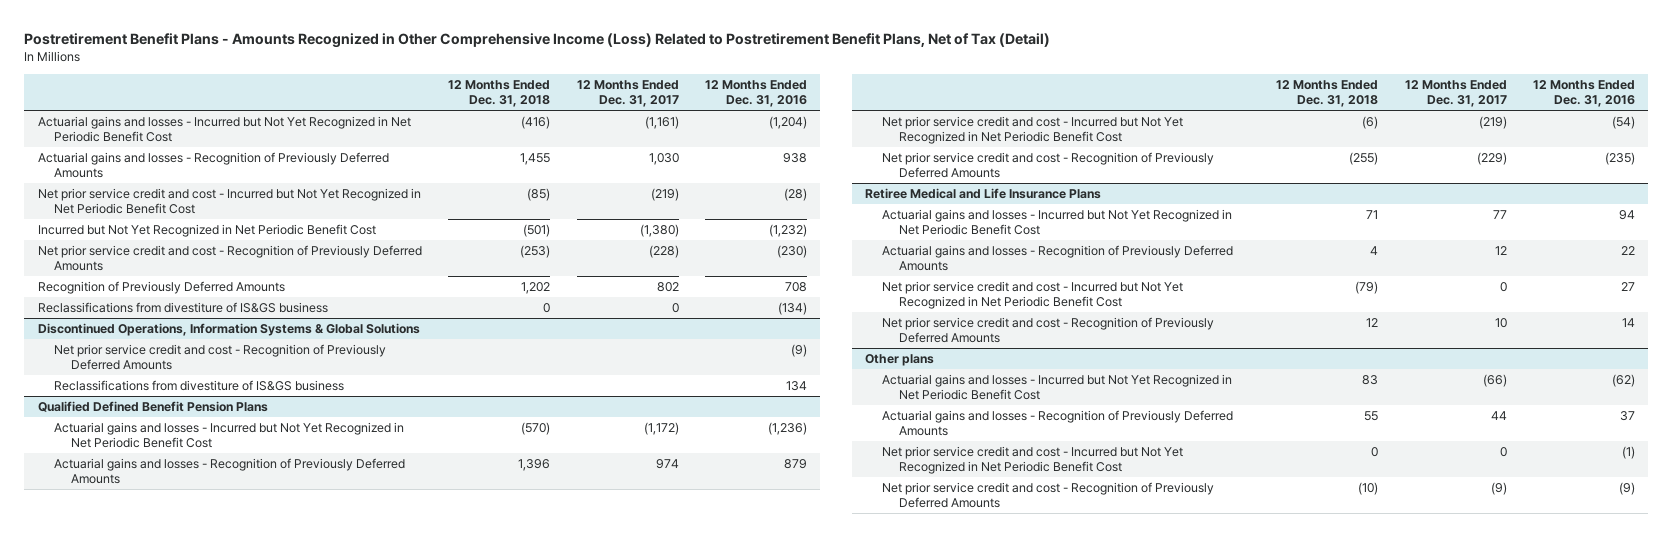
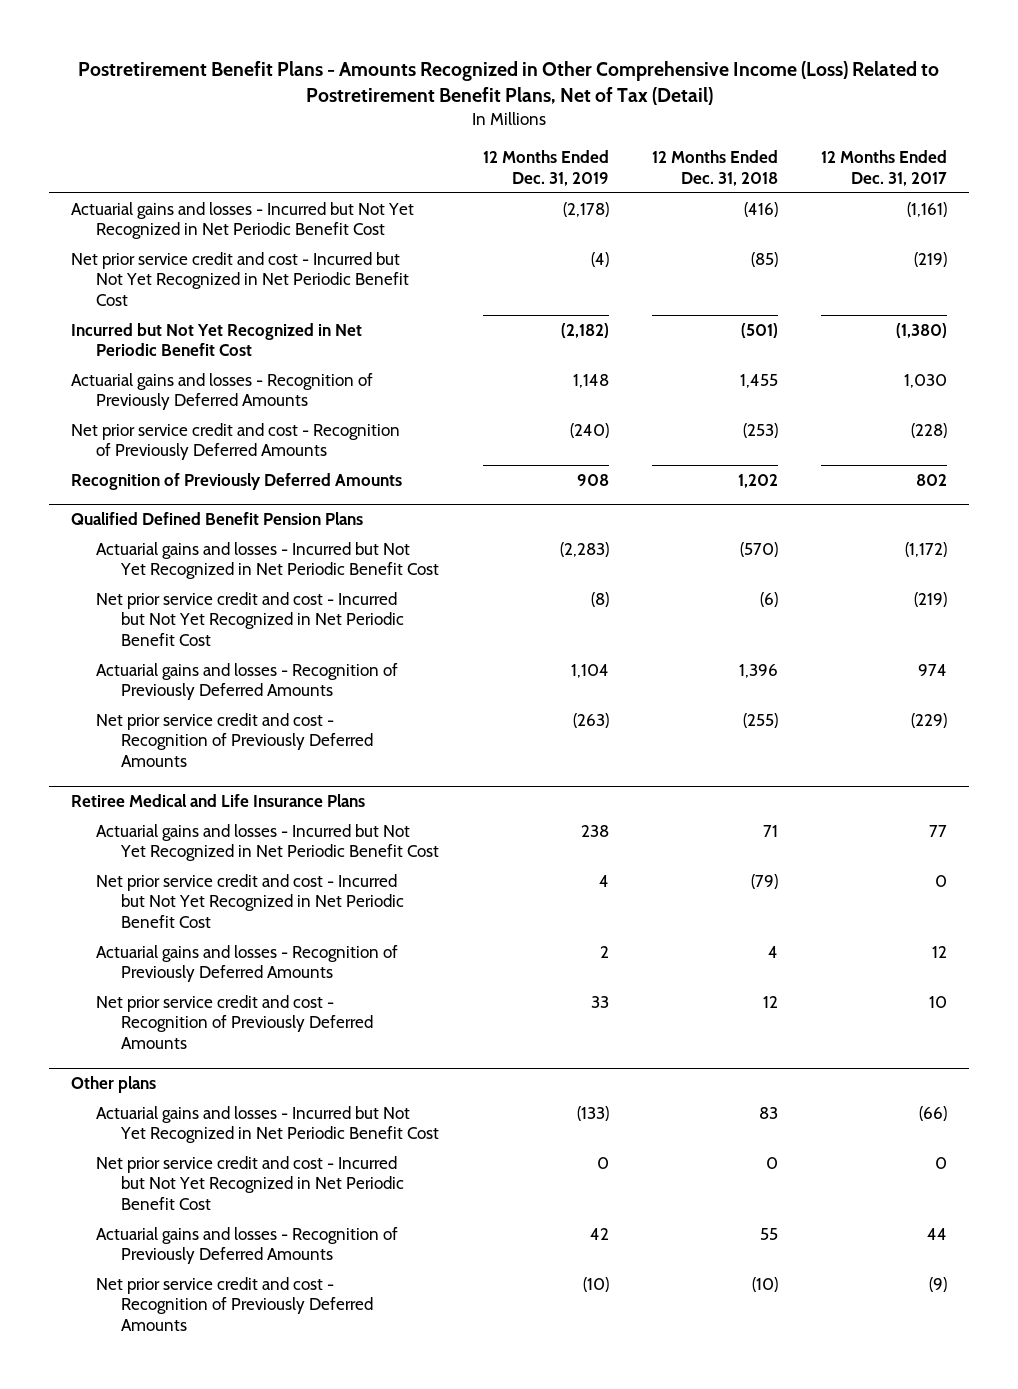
[705,79,808,108] 12 Months Ended Dec. 31, 2016 -> none
none -> [482,150,609,186] 12 Months Ended Dec. 31, 2019
[37,151,389,179] Actuarial gains and losses - Recognition of Previously Deferred Amounts -> [70,372,373,411] Actuarial gains and losses - Recognition of Previously Deferred Amounts
[37,301,328,313] Reclassifications from divestiture of IS&GS business -> none
[37,322,420,336] Discontinued Operations, Information Systems & Global Solutions -> none
[54,343,387,371] Net prior service credit and cost - Recognition of Previously Deferred Amounts -> none
[54,379,345,391] Reclassifications from divestiture of IS&GS business -> none
[54,457,406,485] Actuarial gains and losses - Recognition of Previously Deferred Amounts -> [95,662,398,701] Actuarial gains and losses - Recognition of Previously Deferred Amounts
[882,244,1234,272] Actuarial gains and losses - Recognition of Previously Deferred Amounts -> [95,944,398,983] Actuarial gains and losses - Recognition of Previously Deferred Amounts
[882,409,1234,437] Actuarial gains and losses - Recognition of Previously Deferred Amounts -> [95,1226,398,1265] Actuarial gains and losses - Recognition of Previously Deferred Amounts

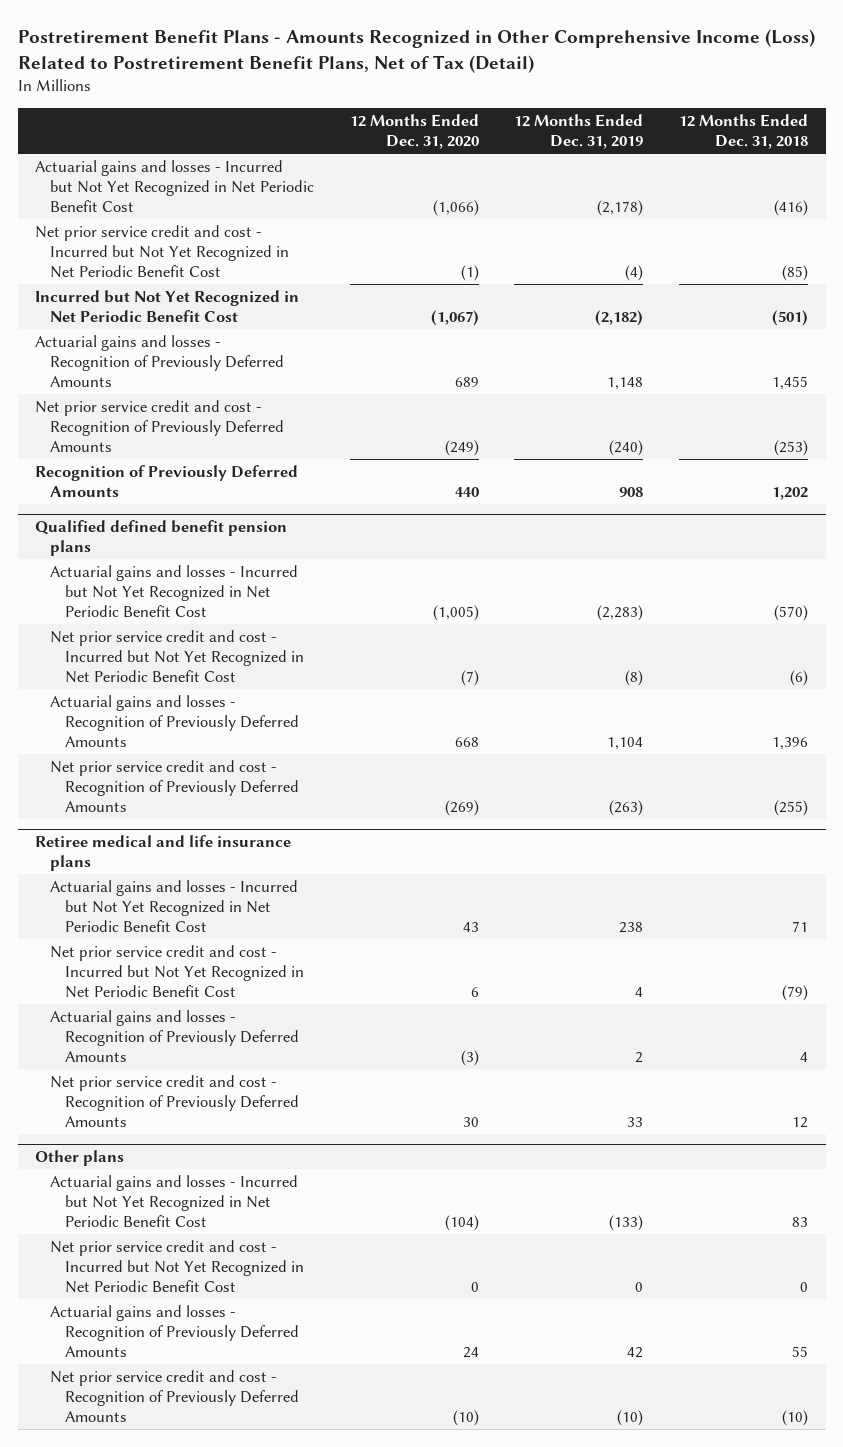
[820,150,947,186] 12 Months Ended Dec. 31, 2017 -> none
none -> [349,113,479,150] 12 Months Ended Dec. 31, 2020
[70,512,363,526] Qualified Defined Benefit Pension Plans -> [35,519,288,557] Qualified defined benefit pension plans
[70,794,365,808] Retiree Medical and Life Insurance Plans -> [35,834,292,872] Retiree medical and life insurance plans

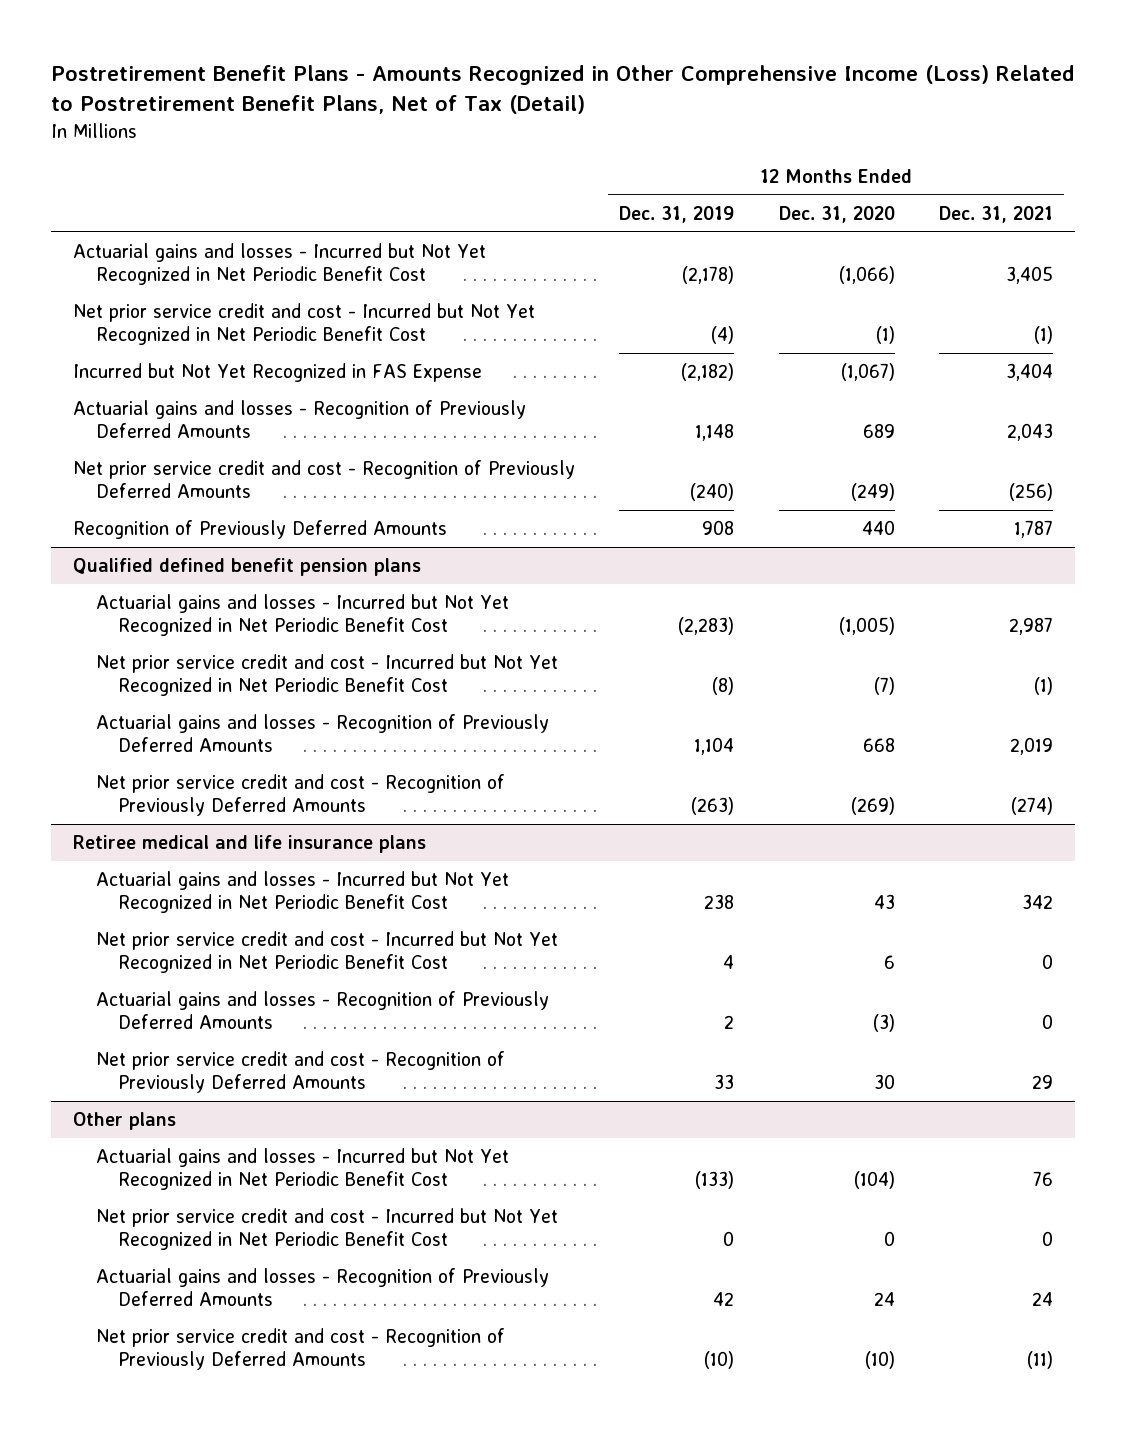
[678,113,808,150] 12 Months Ended Dec. 31, 2018 -> none
none -> [938,205,1053,223] Dec. 31, 2021
[35,289,300,322] Incurred but Not Yet Recognized in Net Periodic Benefit Cost -> [72,363,482,383] Incurred but Not Yet Recognized in FAS Expense

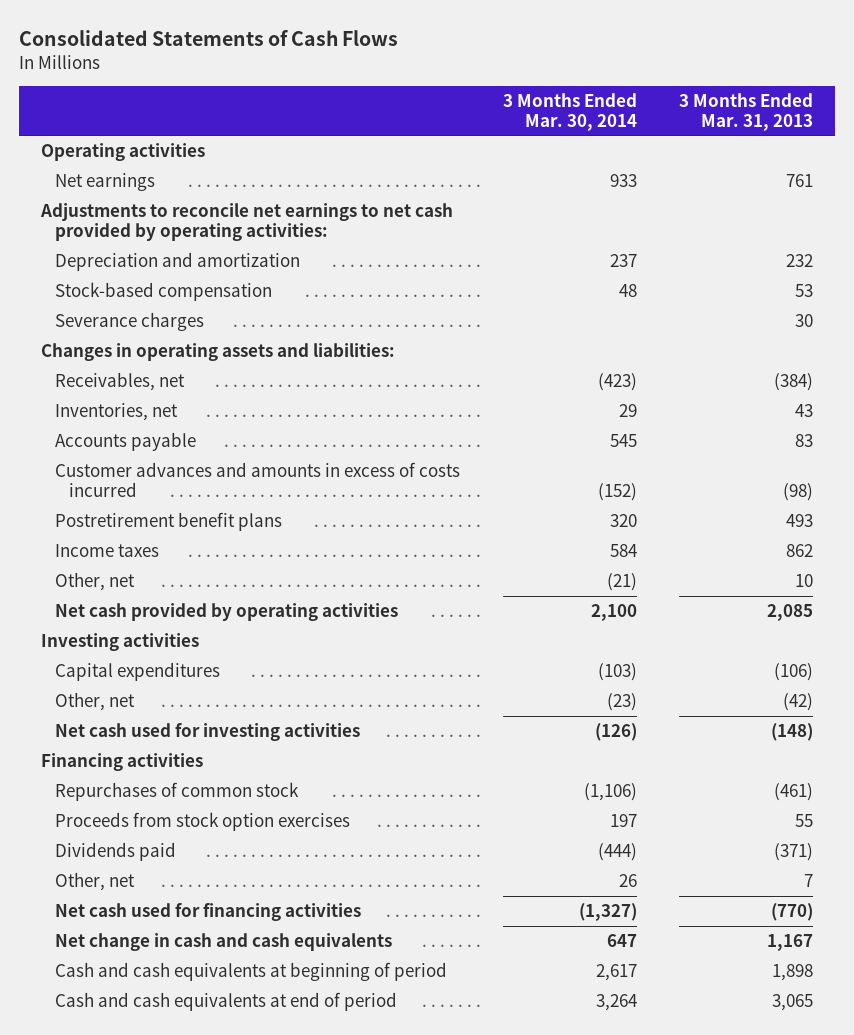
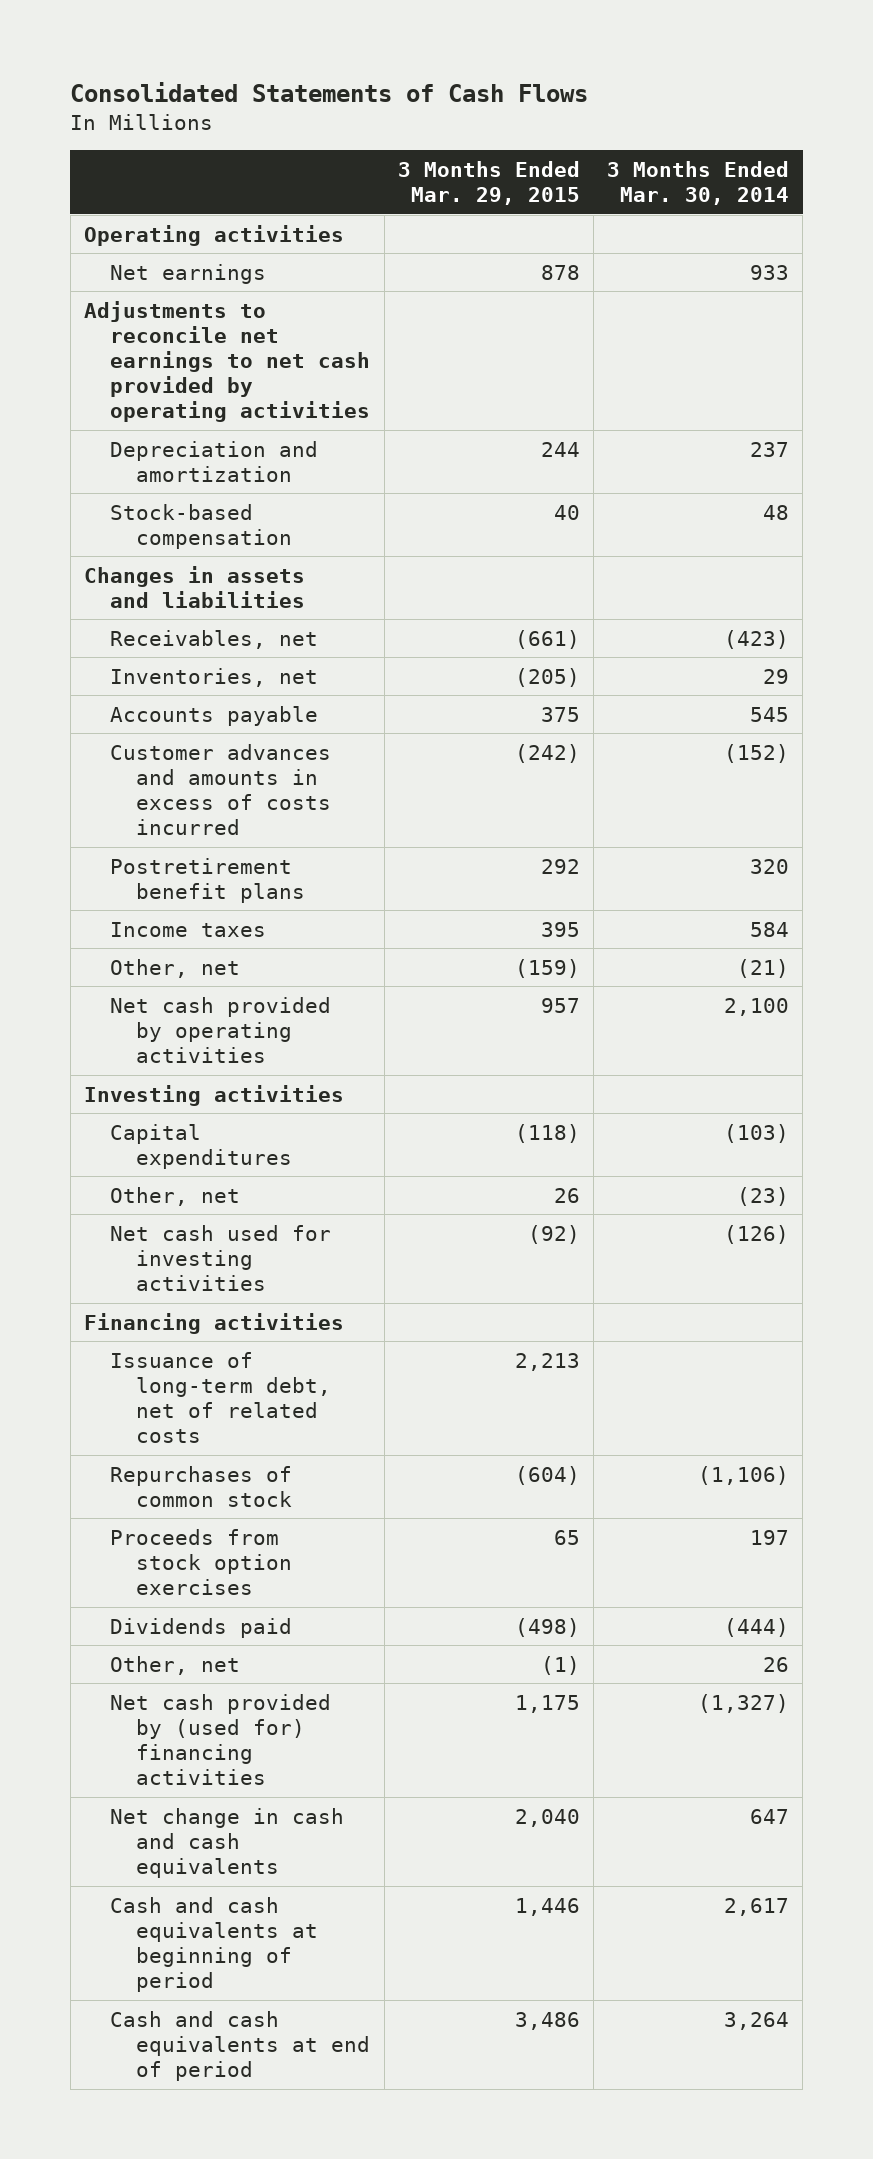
[679,92,814,131] 3 Months Ended Mar. 31, 2013 -> none
none -> [397,160,580,205] 3 Months Ended Mar. 29, 2015
[39,202,453,242] Adjustments to reconcile net earnings to net cash provided by operating activities: -> [84,300,371,423] Adjustments to reconcile net earnings to net cash provided by operating activities
[55,311,205,331] Severance charges -> none
[40,342,395,361] Changes in operating assets and liabilities: -> [84,565,306,608] Changes in assets and liabilities
none -> [110,1351,332,1444] Issuance of long-term debt, net of related costs
[55,902,362,921] Net cash used for financing activities -> [110,1693,332,1786] Net cash provided by (used for) financing activities

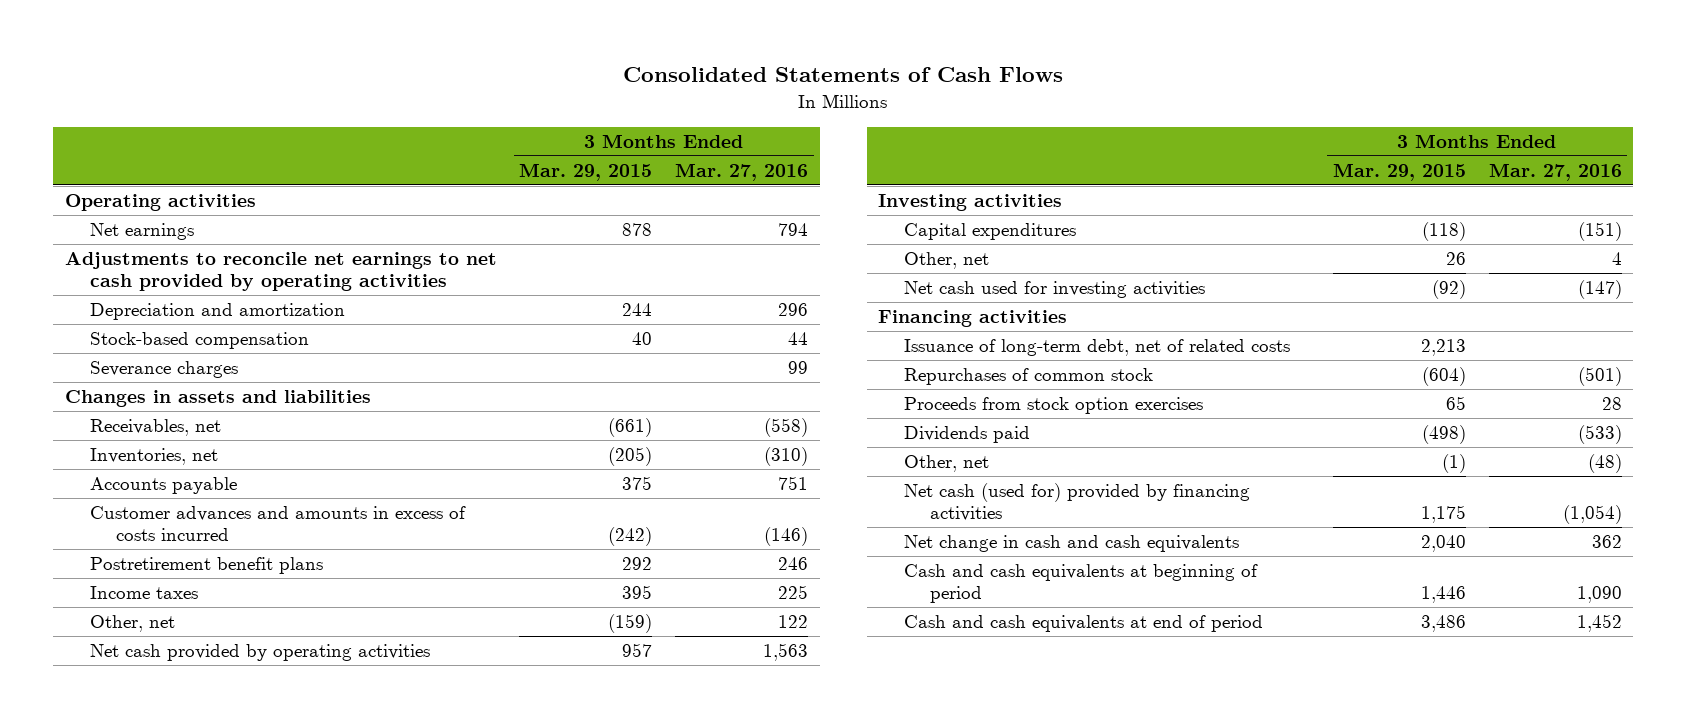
[607,160,790,205] 3 Months Ended Mar. 30, 2014 -> none
none -> [675,162,809,181] Mar. 27, 2016
none -> [90,361,239,379] Severance charges
[110,1693,332,1786] Net cash provided by (used for) financing activities -> [903,483,1250,522] Net cash (used for) provided by financing activities

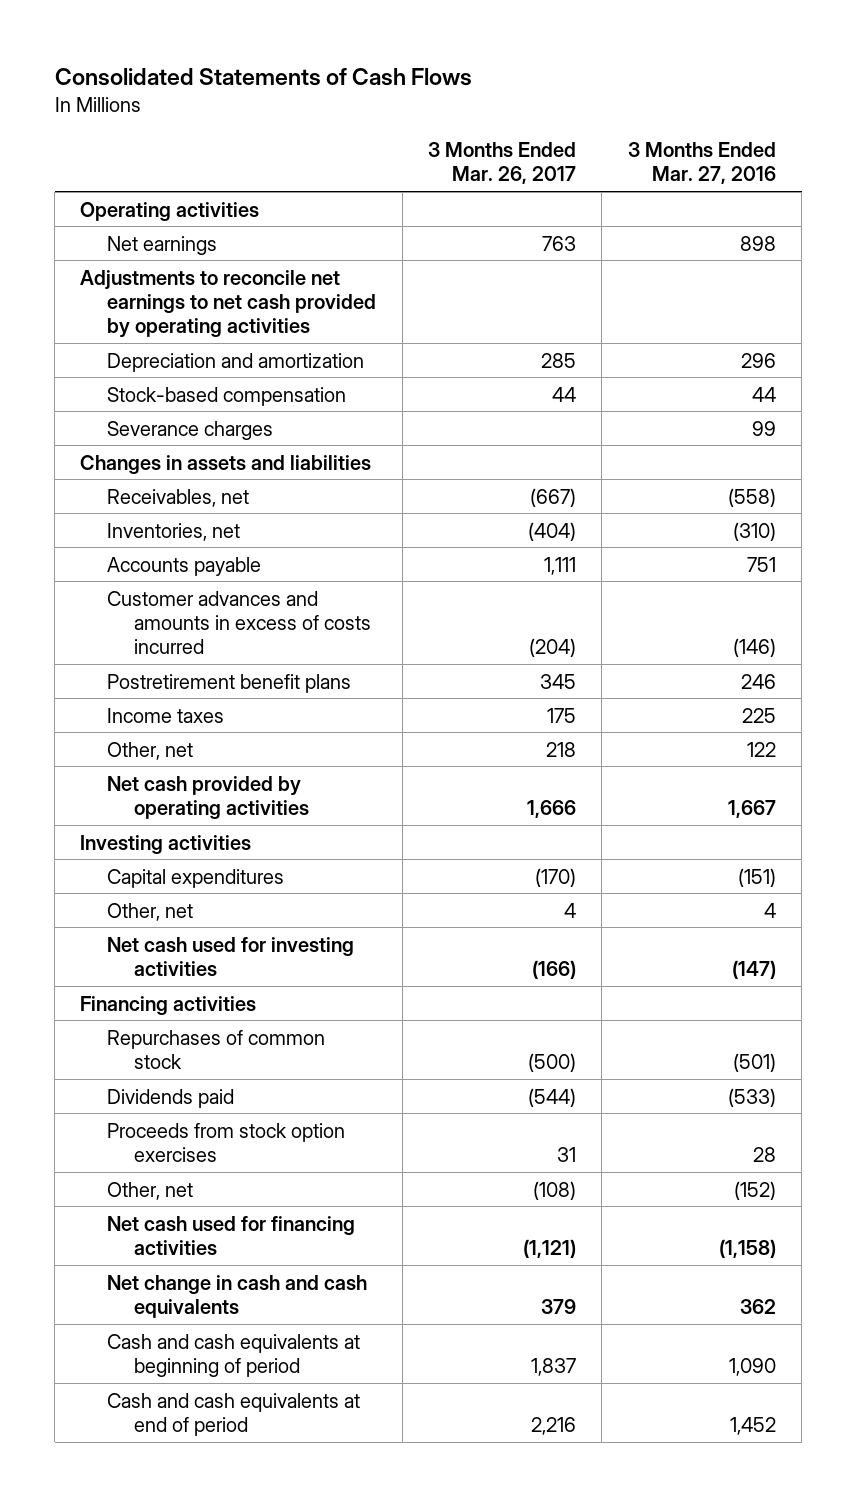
[519,162,653,181] Mar. 29, 2015 -> none
none -> [427,141,576,185] 3 Months Ended Mar. 26, 2017
[778,223,809,237] 794 -> [739,235,776,251] 898
[763,643,809,662] 1,563 -> [727,799,776,818] 1,667
[903,339,1290,357] Issuance of long-term debt, net of related costs -> none
[903,397,1203,415] Proceeds from stock option exercises -> [107,1122,346,1162] Proceeds from stock option exercises
[1587,454,1622,474] (48) -> [733,1180,776,1200] (152)
[903,483,1250,522] Net cash (used for) provided by financing activities -> [107,1215,356,1255] Net cash used for financing activities
[1562,505,1622,525] (1,054) -> [718,1238,776,1258] (1,158)

